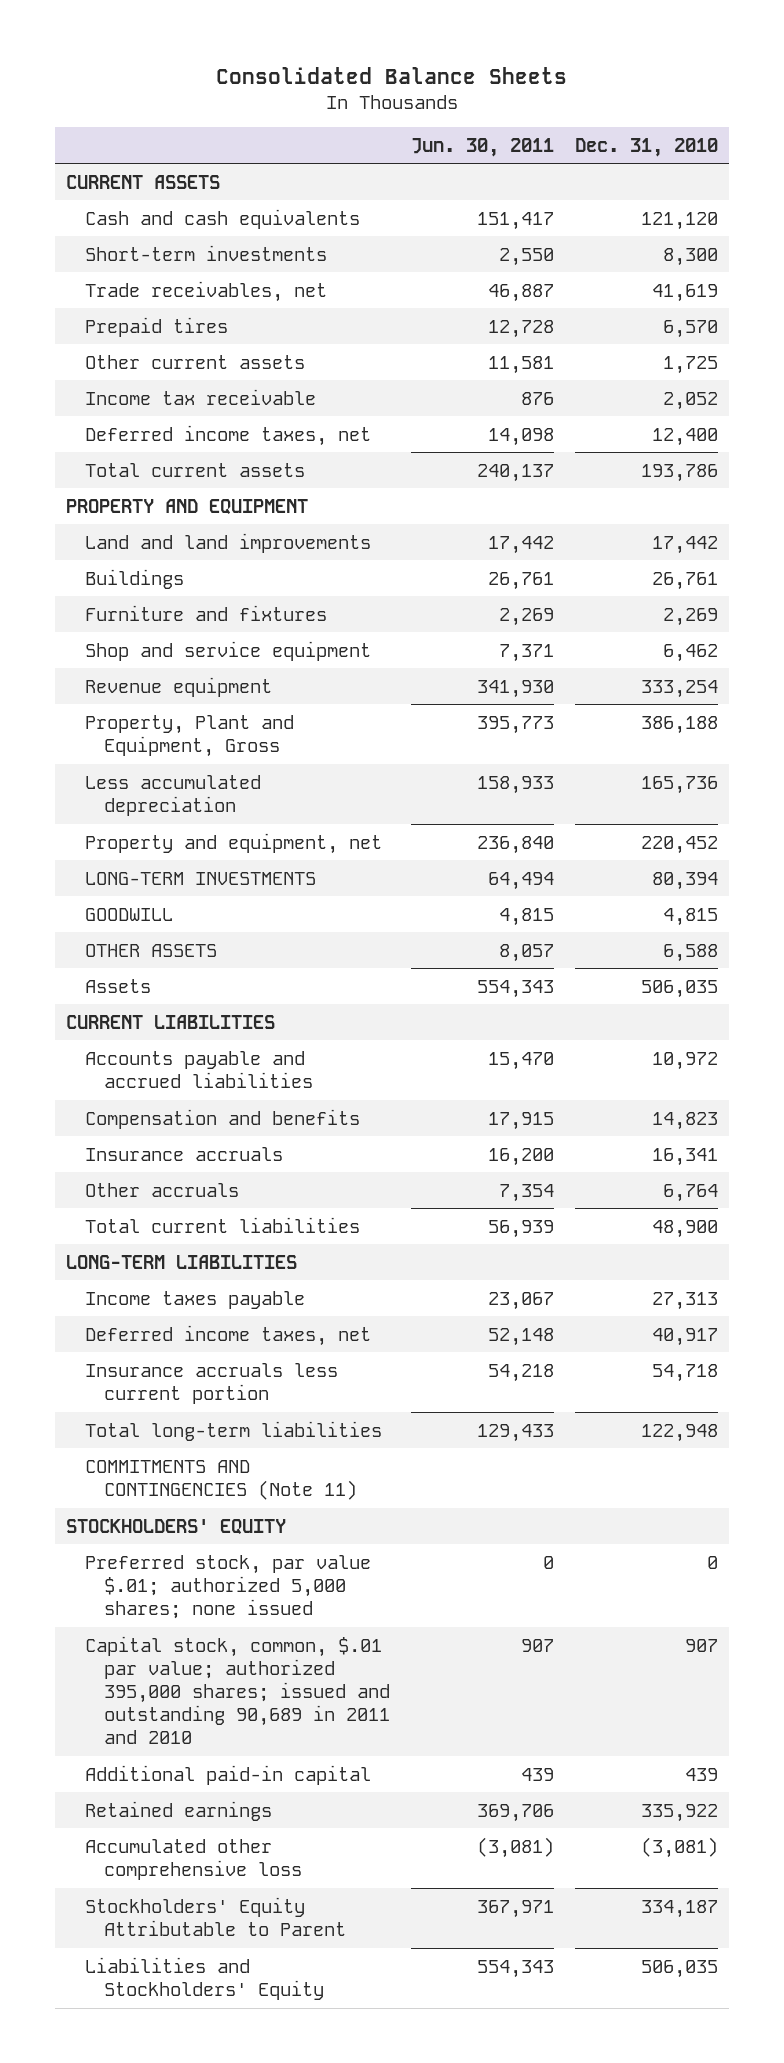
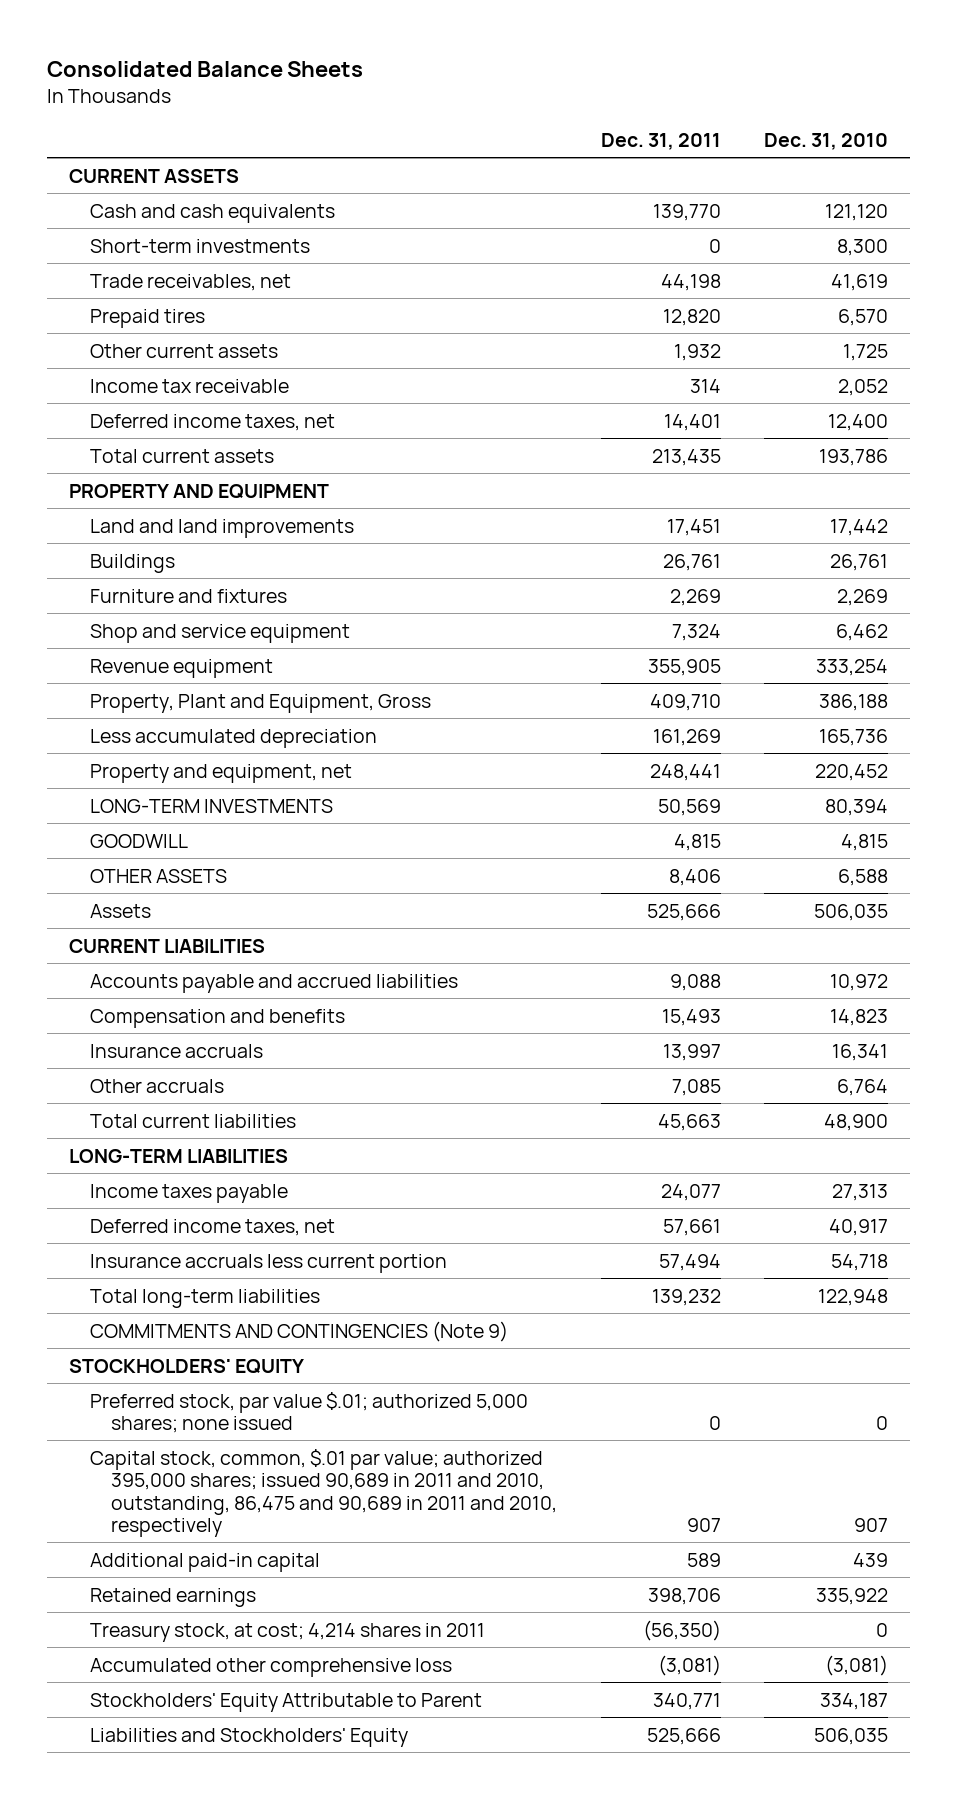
[410,137,554,157] Jun. 30, 2011 -> none
none -> [600,132,721,150] Dec. 31, 2011
[84,1459,357,1500] COMMITMENTS AND CONTINGENCIES (Note 11) -> [89,1320,508,1342] COMMITMENTS AND CONTINGENCIES (Note 9)
[84,1635,390,1745] Capital stock, common, $.01 par value; authorized 395,000 shares; issued and outstanding 90,689 in 2011 and 2010 -> [89,1448,557,1537] Capital stock, common, $.01 par value; authorized 395,000 shares; issued 90,689 in 2011 and 2010, outstanding, 86,475 and 90,689 in 2011 and 2010, respectively
none -> [89,1622,485,1642] Treasury stock, at cost; 4,214 shares in 2011

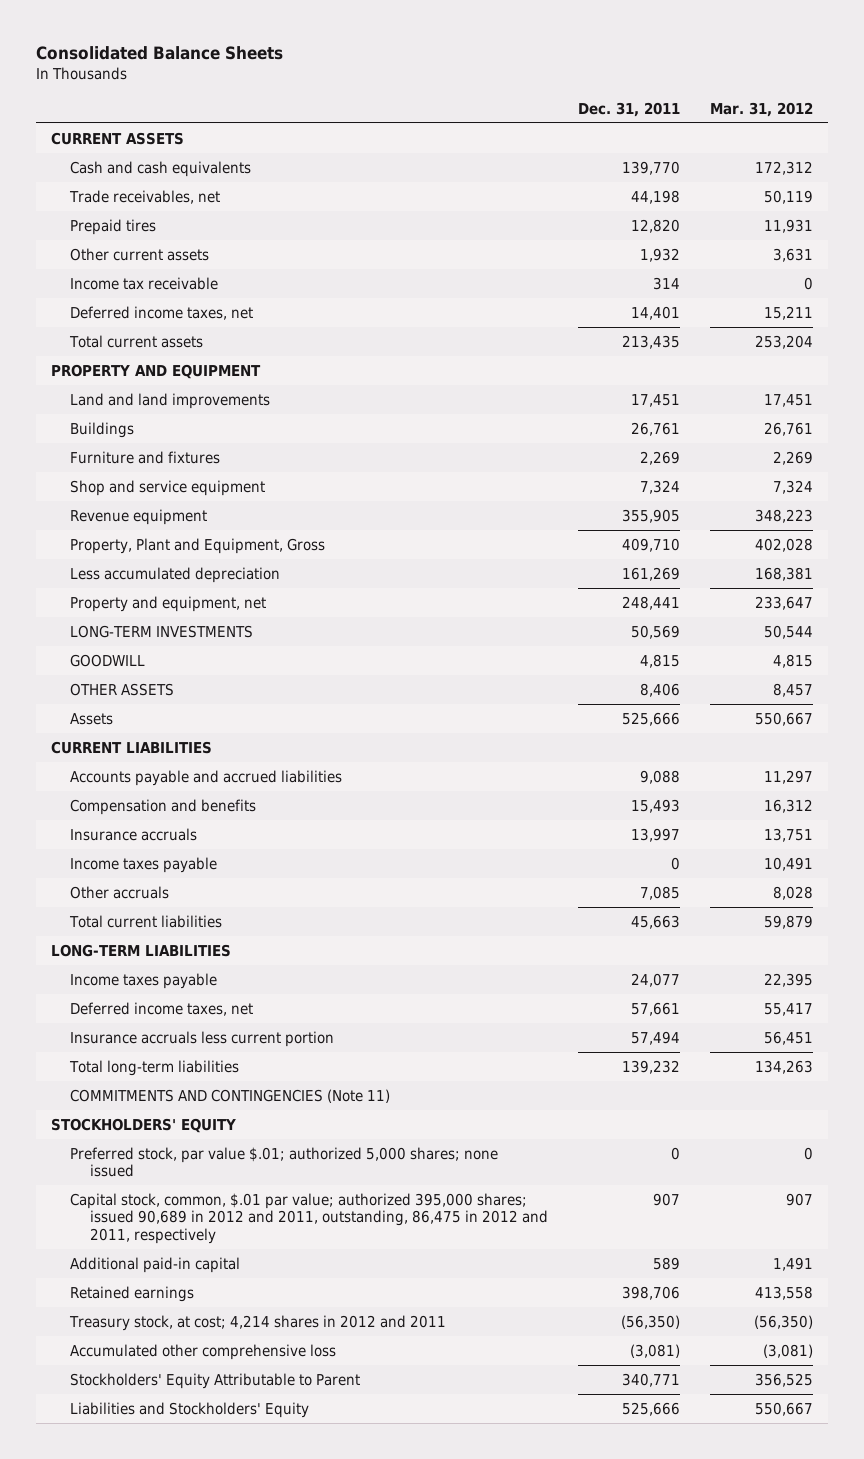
[764,132,889,150] Dec. 31, 2010 -> none
none -> [709,101,813,117] Mar. 31, 2012
[89,238,310,253] Short-term investments -> none
none -> [70,856,218,873] Income taxes payable
[89,1320,508,1342] COMMITMENTS AND CONTINGENCIES (Note 9) -> [70,1088,391,1103] COMMITMENTS AND CONTINGENCIES (Note 11)
[89,1448,557,1537] Capital stock, common, $.01 par value; authorized 395,000 shares; issued 90,689 in 2011 and 2010, outstanding, 86,475 and 90,689 in 2011 and 2010, respectively -> [70,1192,548,1244] Capital stock, common, $.01 par value; authorized 395,000 shares; issued 90,689 in 2012 and 2011, outstanding, 86,475 in 2012 and 2011, respectively
[89,1622,485,1642] Treasury stock, at cost; 4,214 shares in 2011 -> [69,1314,447,1331] Treasury stock, at cost; 4,214 shares in 2012 and 2011

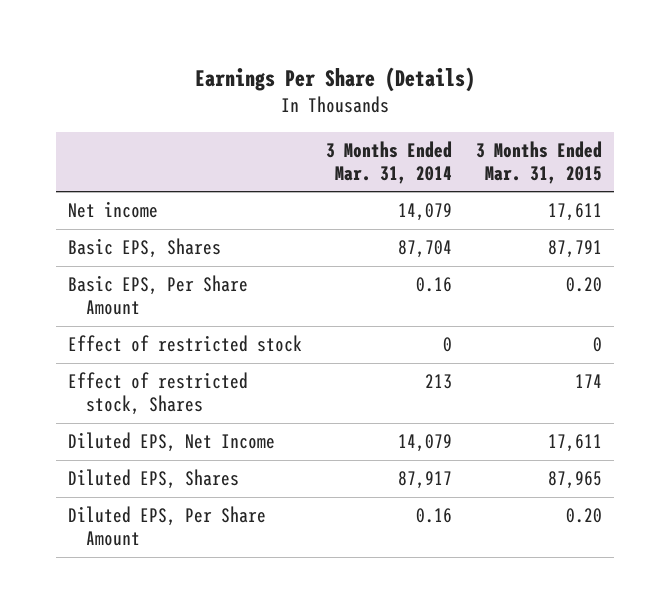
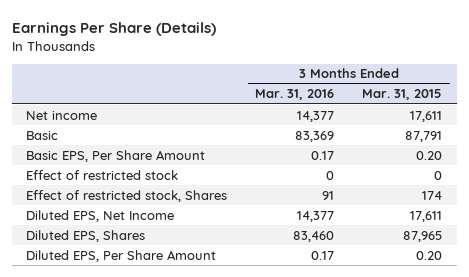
[326,140,453,184] 3 Months Ended Mar. 31, 2014 -> none
none -> [255,89,335,101] Mar. 31, 2016
[67,238,221,259] Basic EPS, Shares -> [26,130,59,140] Basic

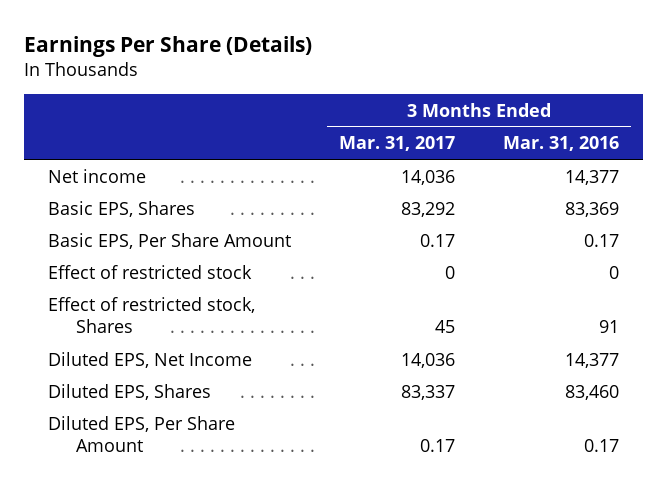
[362,89,443,101] Mar. 31, 2015 -> none
none -> [338,136,455,152] Mar. 31, 2017
[26,130,59,140] Basic -> [48,200,196,217] Basic EPS, Shares

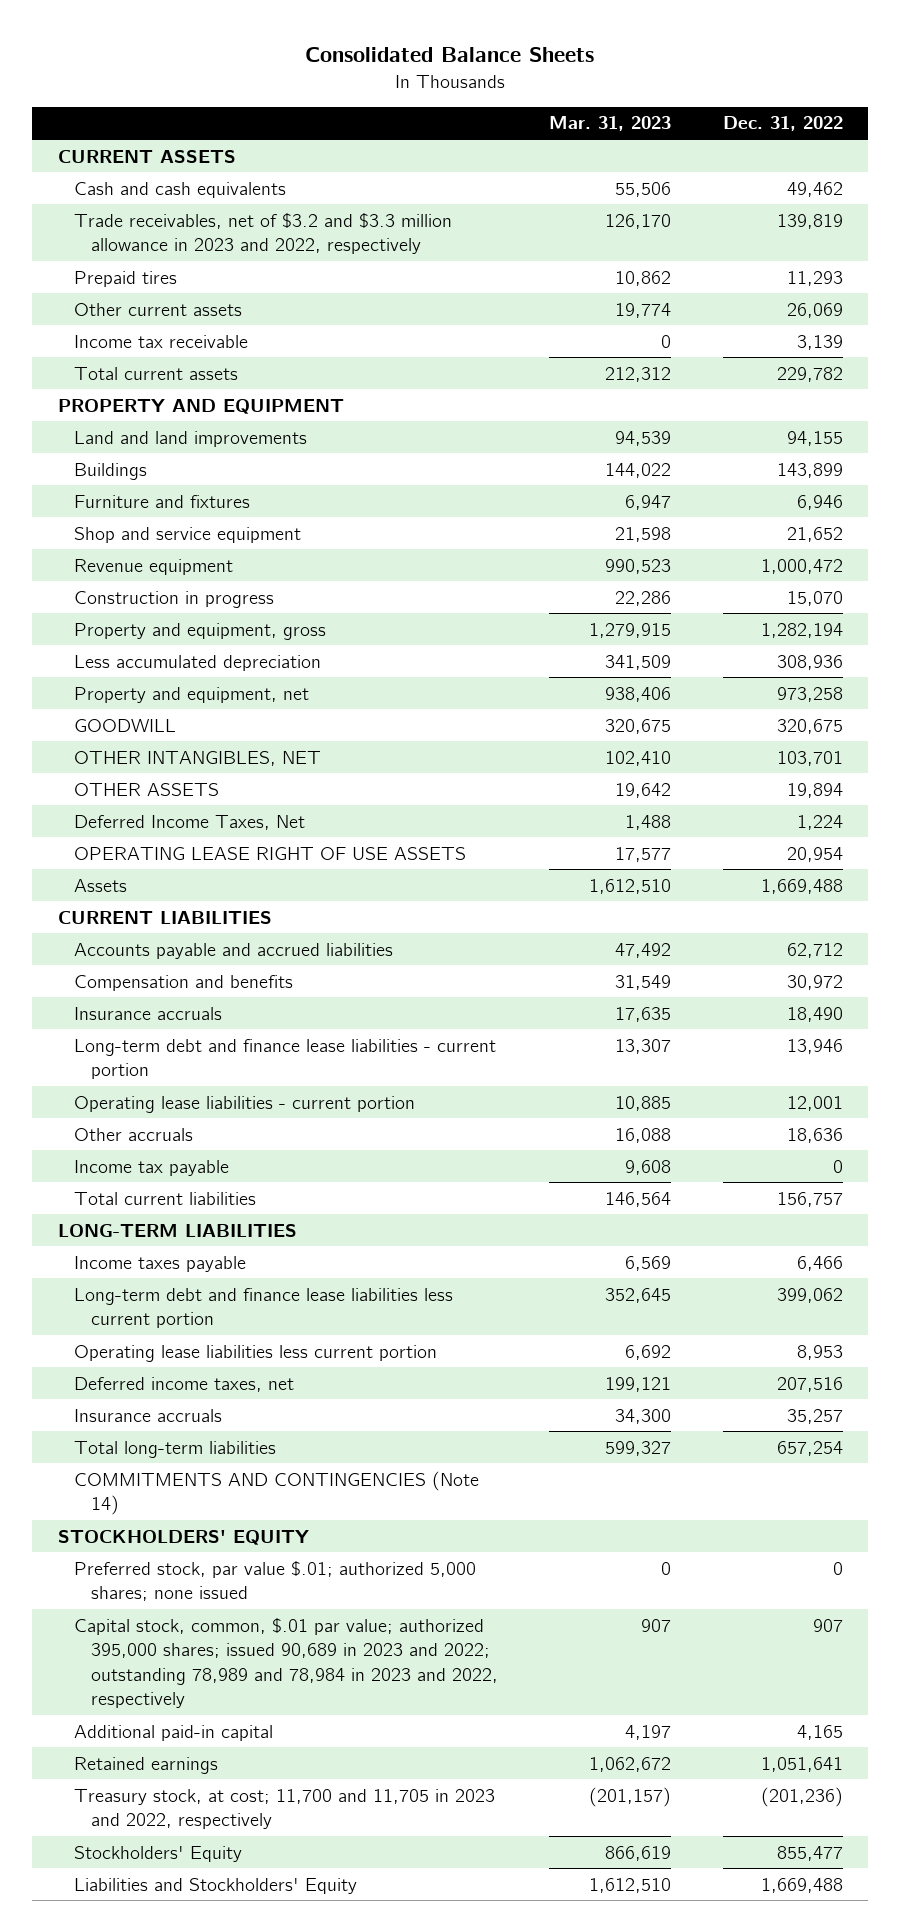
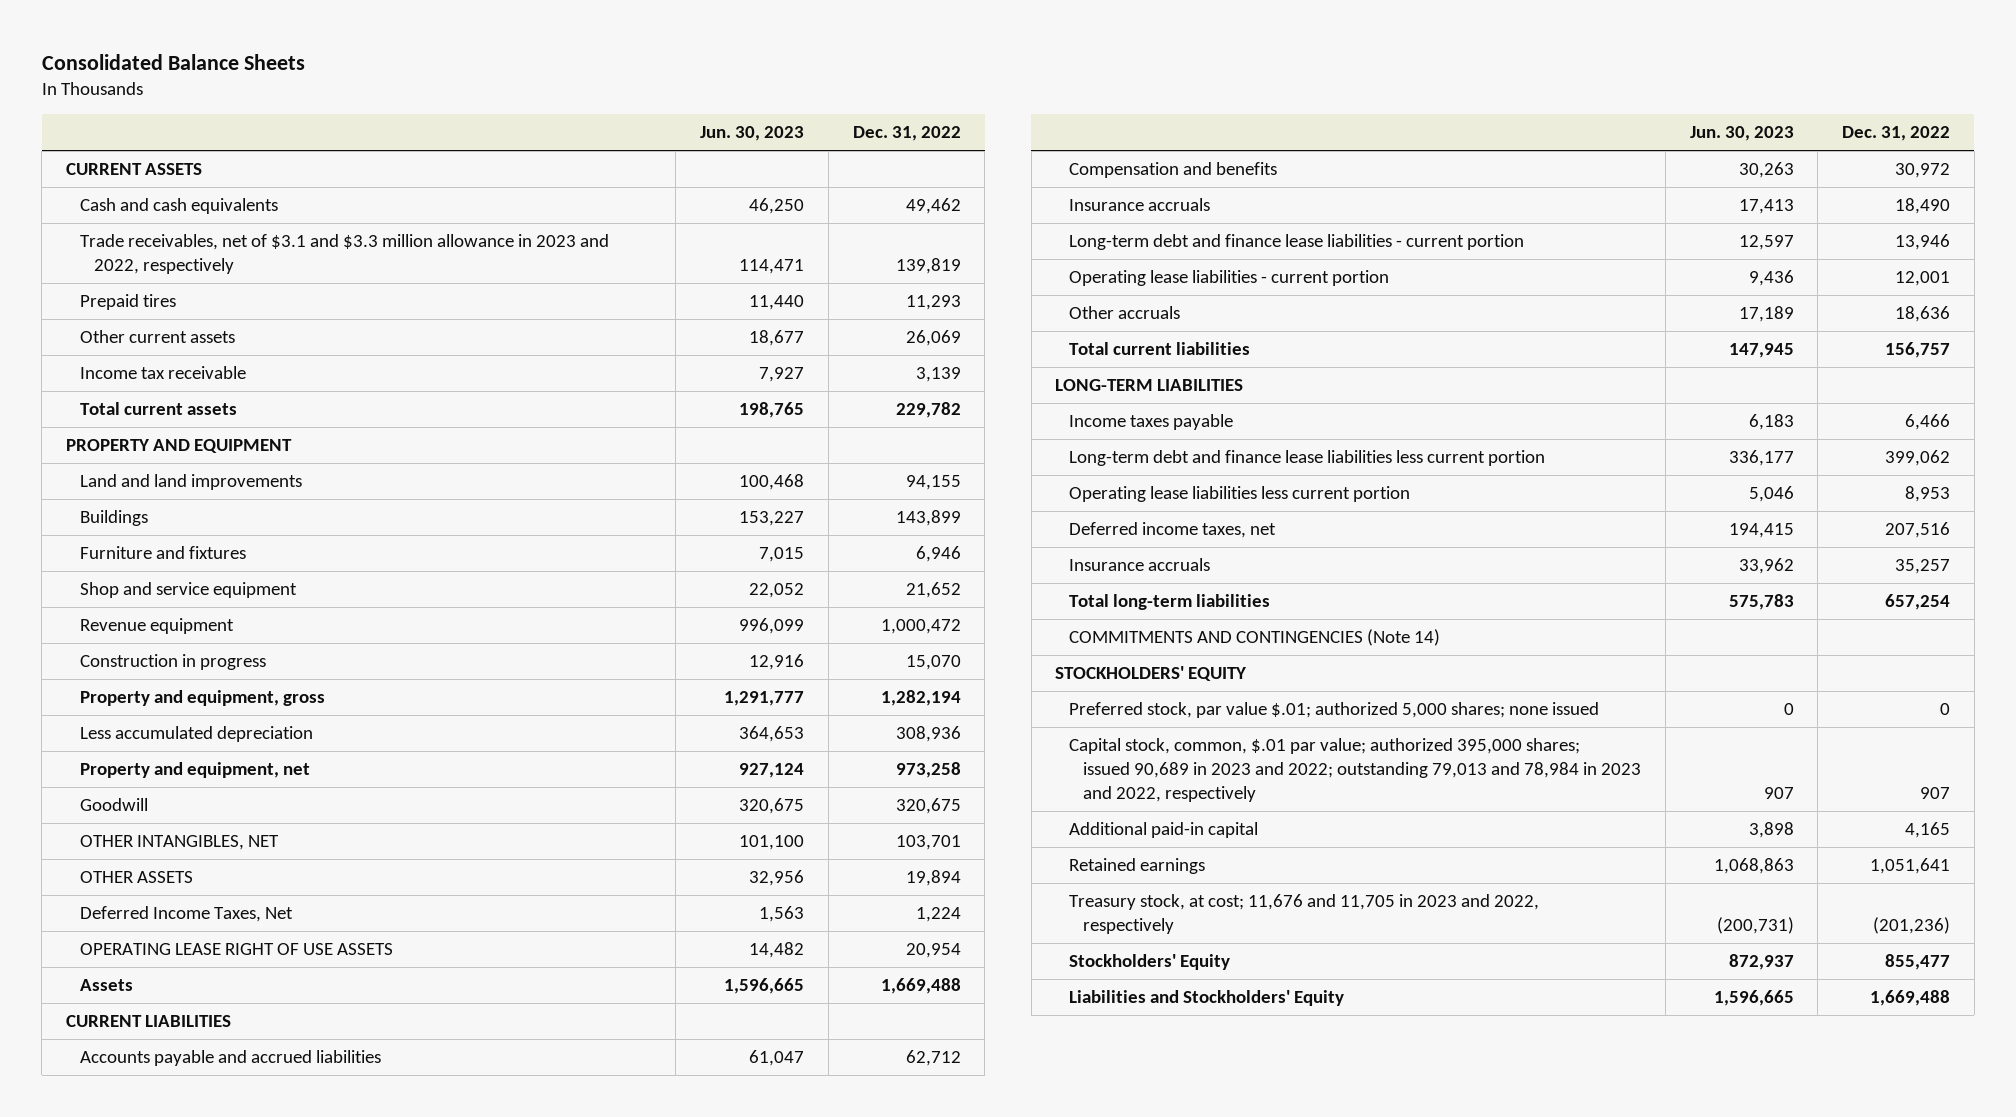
[549,116,672,132] Mar. 31, 2023 -> none
none -> [700,126,805,142] Jun. 30, 2023
[74,212,453,255] Trade receivables, net of $3.2 and $3.3 million allowance in 2023 and 2022, respectively -> [79,234,609,274] Trade receivables, net of $3.1 and $3.3 million allowance in 2023 and 2022, respectively
[74,718,177,732] GOODWILL -> [79,798,148,812] Goodwill
[74,1159,230,1176] Income tax payable -> none
[74,1617,498,1709] Capital stock, common, $.01 par value; authorized 395,000 shares; issued 90,689 in 2023 and 2022; outstanding 78,989 and 78,984 in 2023 and 2022, respectively -> [1069,738,1642,802] Capital stock, common, $.01 par value; authorized 395,000 shares; issued 90,689 in 2023 and 2022; outstanding 79,013 and 78,984 in 2023 and 2022, respectively
[74,1788,496,1830] Treasury stock, at cost; 11,700 and 11,705 in 2023 and 2022, respectively -> [1069,894,1540,934] Treasury stock, at cost; 11,676 and 11,705 in 2023 and 2022, respectively

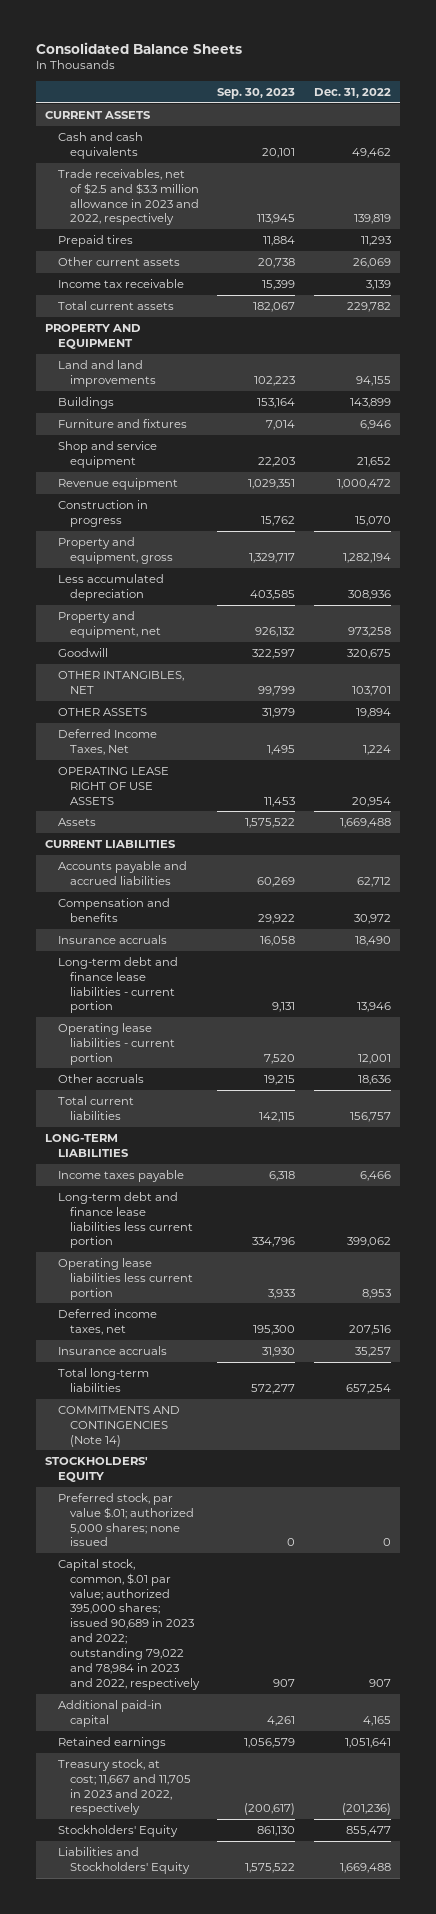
[700,126,805,142] Jun. 30, 2023 -> none
none -> [217,87,296,99] Sep. 30, 2023
[79,234,609,274] Trade receivables, net of $3.1 and $3.3 million allowance in 2023 and 2022, respectively -> [57,168,200,226] Trade receivables, net of $2.5 and $3.3 million allowance in 2023 and 2022, respectively
[1069,738,1642,802] Capital stock, common, $.01 par value; authorized 395,000 shares; issued 90,689 in 2023 and 2022; outstanding 79,013 and 78,984 in 2023 and 2022, respectively -> [57,1558,201,1690] Capital stock, common, $.01 par value; authorized 395,000 shares; issued 90,689 in 2023 and 2022; outstanding 79,022 and 78,984 in 2023 and 2022, respectively
[1069,894,1540,934] Treasury stock, at cost; 11,676 and 11,705 in 2023 and 2022, respectively -> [57,1758,192,1816] Treasury stock, at cost; 11,667 and 11,705 in 2023 and 2022, respectively

